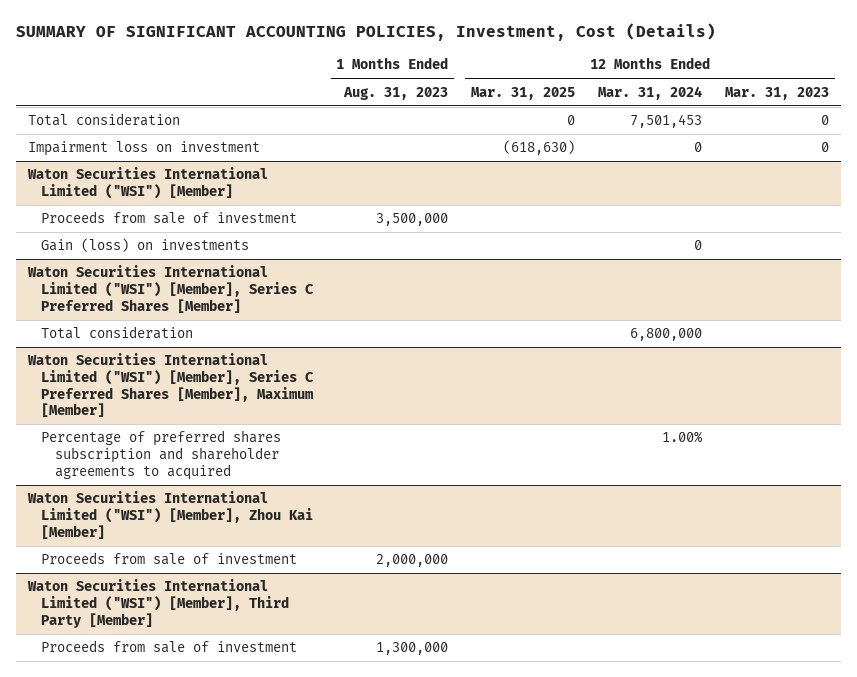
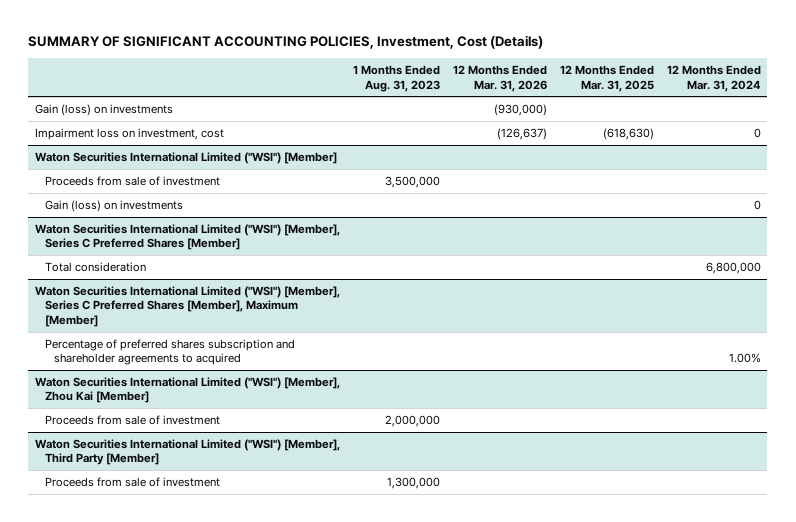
[725,86,830,100] Mar. 31, 2023 -> none
none -> [452,65,547,92] 12 Months Ended Mar. 31, 2026
[27,113,180,127] Total consideration -> none
none -> [34,103,173,116] Gain (loss) on investments
[27,141,260,157] Impairment loss on investment -> [34,127,224,140] Impairment loss on investment, cost

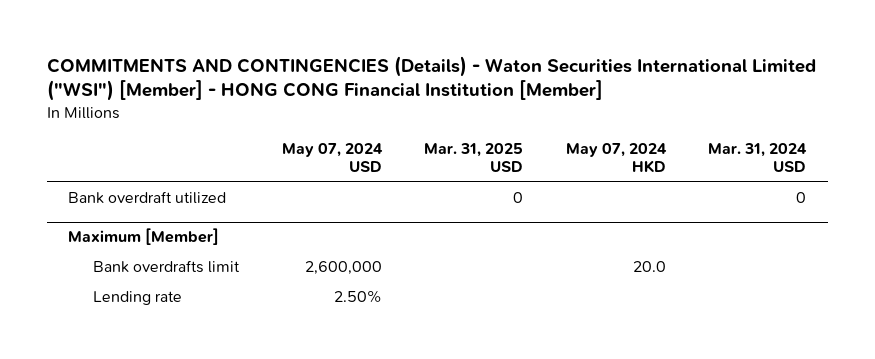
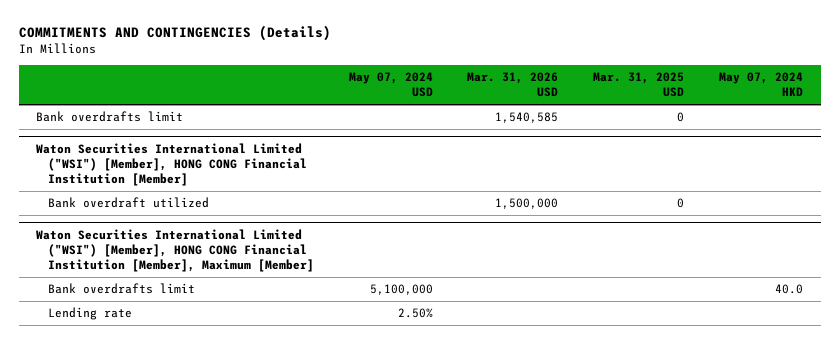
[46,55,816,102] COMMITMENTS AND CONTINGENCIES (Details) - Waton Securities International Limited ("WSI") [Member] - HONG CONG Financial Institution [Member] -> [18,25,331,42] COMMITMENTS AND CONTINGENCIES (Details)
[708,142,808,173] Mar. 31, 2024 USD -> none
none -> [467,72,559,98] Mar. 31, 2026 USD
[68,191,227,205] Bank overdraft utilized -> [36,111,184,123] Bank overdrafts limit
none -> [36,142,307,187] Waton Securities International Limited ("WSI") [Member], HONG CONG Financial Institution [Member]
none -> [47,197,209,209] Bank overdraft utilized
[68,228,220,246] Maximum [Member] -> [36,228,314,273] Waton Securities International Limited ("WSI") [Member], HONG CONG Financial Institution [Member], Maximum [Member]
[304,261,382,276] 2,600,000 -> [369,284,433,296] 5,100,000
[632,261,666,273] 20.0 -> [775,284,804,295] 40.0

